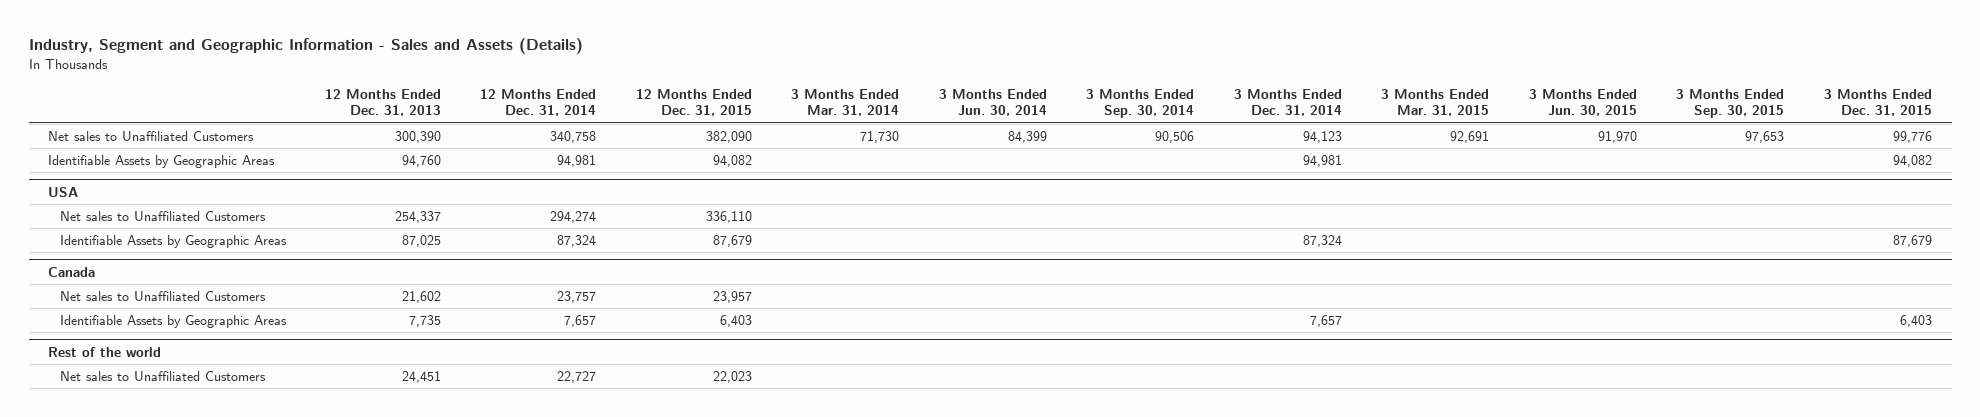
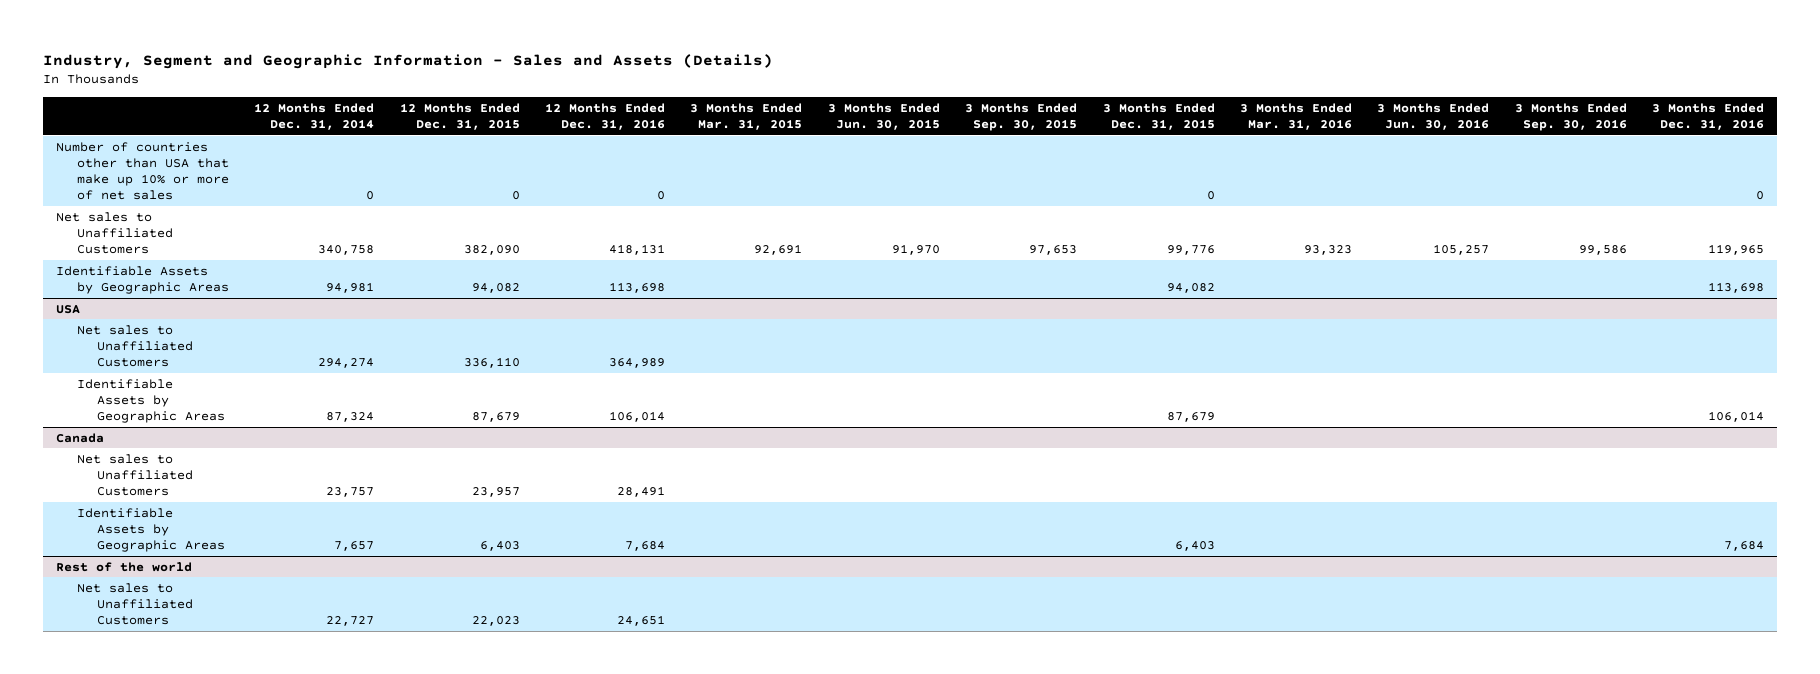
[325,89,442,117] 12 Months Ended Dec. 31, 2013 -> none
[791,89,900,117] 3 Months Ended Mar. 31, 2014 -> none
[938,89,1047,117] 3 Months Ended Jun. 30, 2014 -> none
[1086,89,1195,119] 3 Months Ended Sep. 30, 2014 -> none
[1233,89,1342,117] 3 Months Ended Dec. 31, 2014 -> none
none -> [544,102,665,131] 12 Months Ended Dec. 31, 2016
none -> [1239,102,1352,131] 3 Months Ended Mar. 31, 2016
none -> [1377,102,1490,131] 3 Months Ended Jun. 30, 2016
none -> [1514,102,1627,132] 3 Months Ended Sep. 30, 2016
none -> [1652,102,1765,131] 3 Months Ended Dec. 31, 2016
none -> [56,141,229,201] Number of countries other than USA that make up 10% or more of net sales

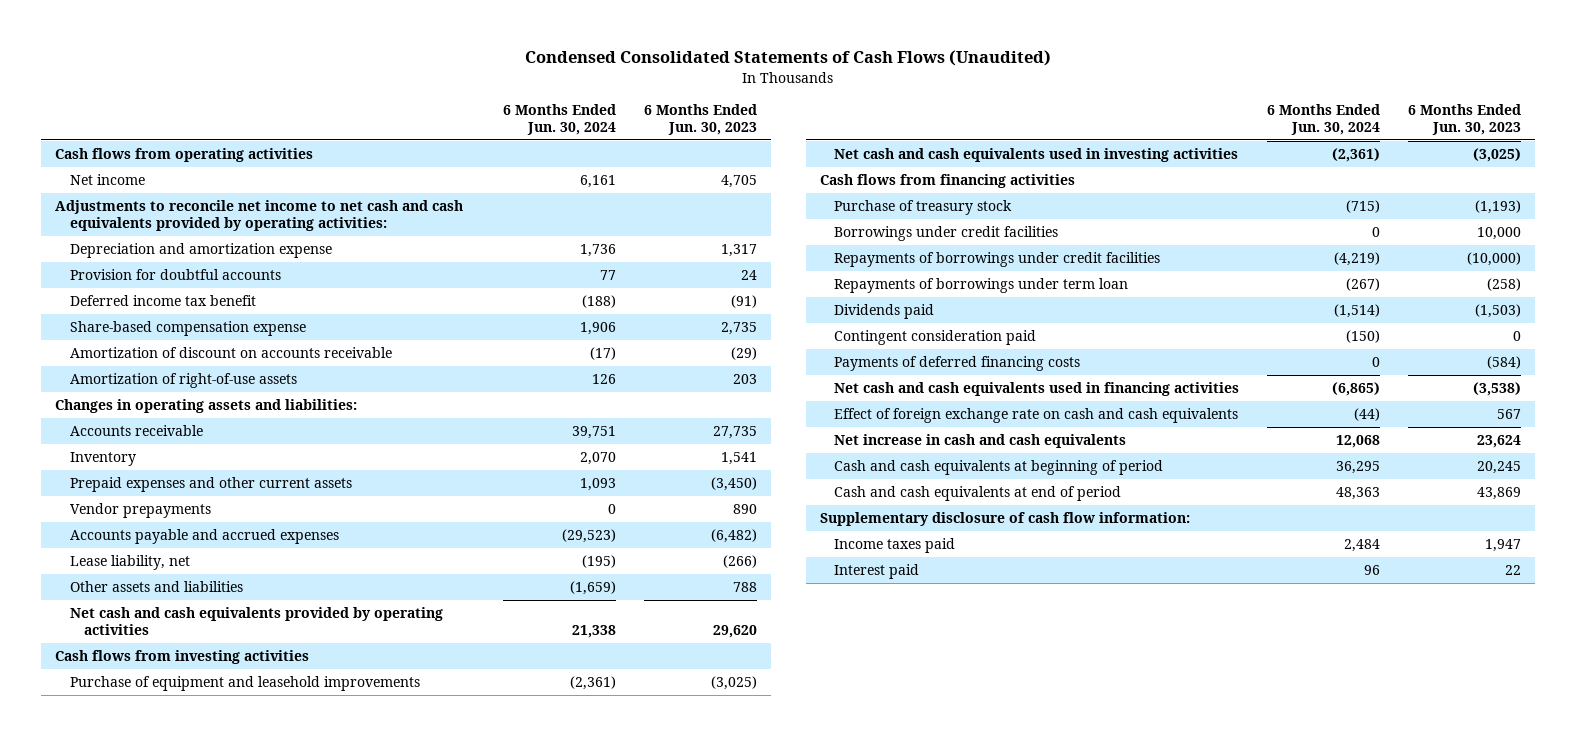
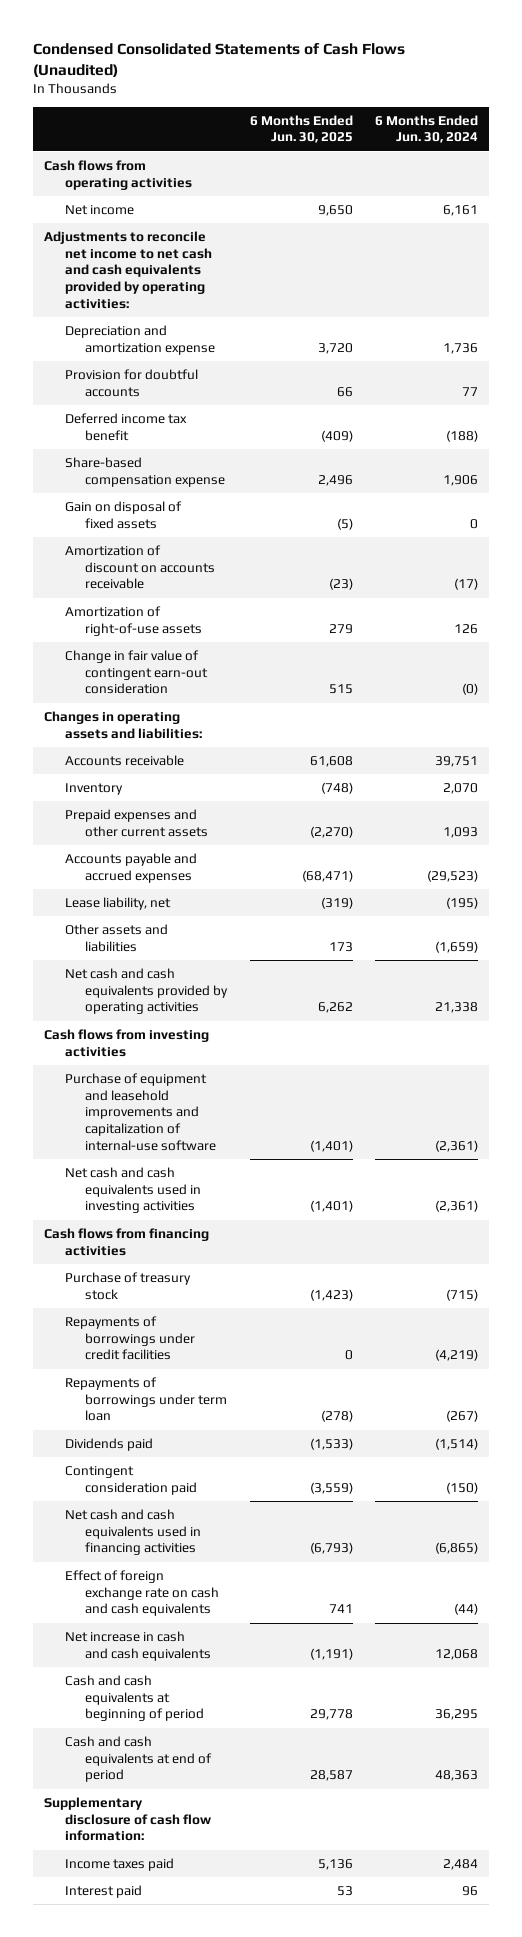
[643,103,757,135] 6 Months Ended Jun. 30, 2023 -> none
none -> [249,114,353,144] 6 Months Ended Jun. 30, 2025
none -> [64,501,182,529] Gain on disposal of fixed assets
none -> [64,650,209,695] Change in fair value of contingent earn-out consideration
[69,503,211,519] Vendor prepayments -> none
[69,676,420,692] Purchase of equipment and leasehold improvements -> [64,1073,217,1151] Purchase of equipment and leasehold improvements and capitalization of internal-use software
[834,226,1059,242] Borrowings under credit facilities -> none
[834,356,1081,372] Payments of deferred financing costs -> none

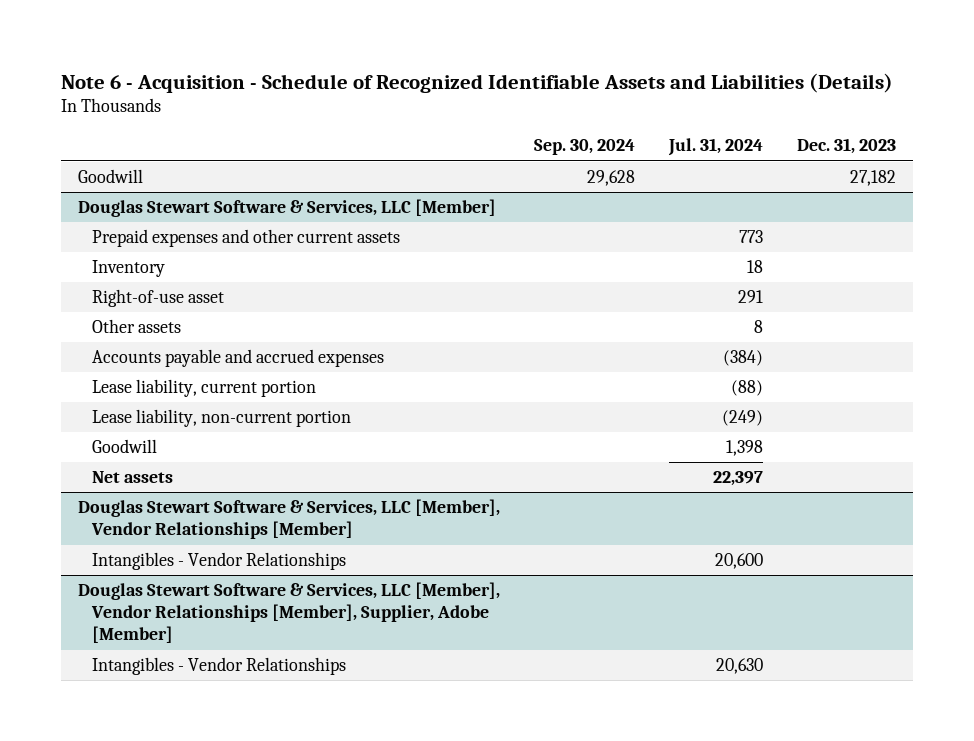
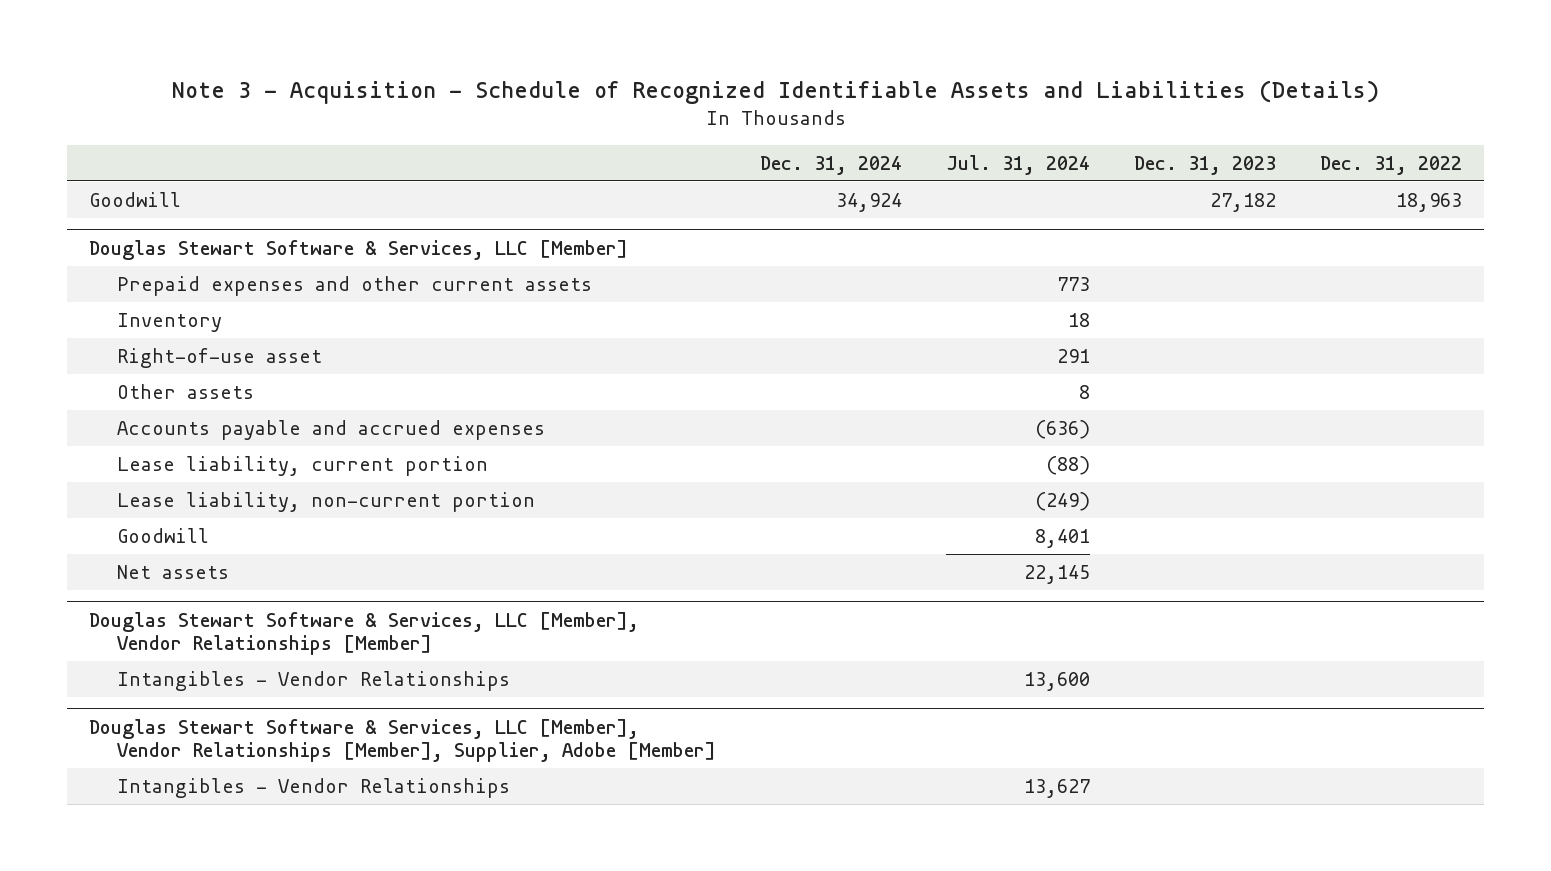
[61,72,894,93] Note 6 - Acquisition - Schedule of Recognized Identifiable Assets and Liabilities (Details) -> [171,79,1379,104] Note 3 - Acquisition - Schedule of Recognized Identifiable Assets and Liabilities (Details)
[534,139,636,156] Sep. 30, 2024 -> none
none -> [760,155,903,175] Dec. 31, 2024
none -> [1320,155,1463,175] Dec. 31, 2022
[723,350,764,367] (384) -> [1035,419,1091,439] (636)
[726,440,764,457] 1,398 -> [1035,528,1091,548] 8,401
[713,471,764,487] 22,397 -> [1024,564,1091,584] 22,145
[715,553,764,570] 20,600 -> [1024,671,1091,691] 13,600
[716,658,764,675] 20,630 -> [1024,778,1091,798] 13,627

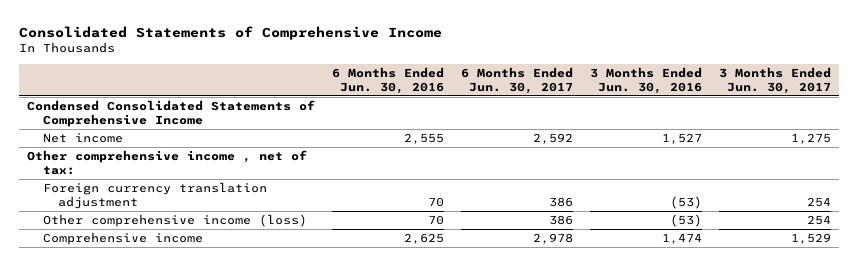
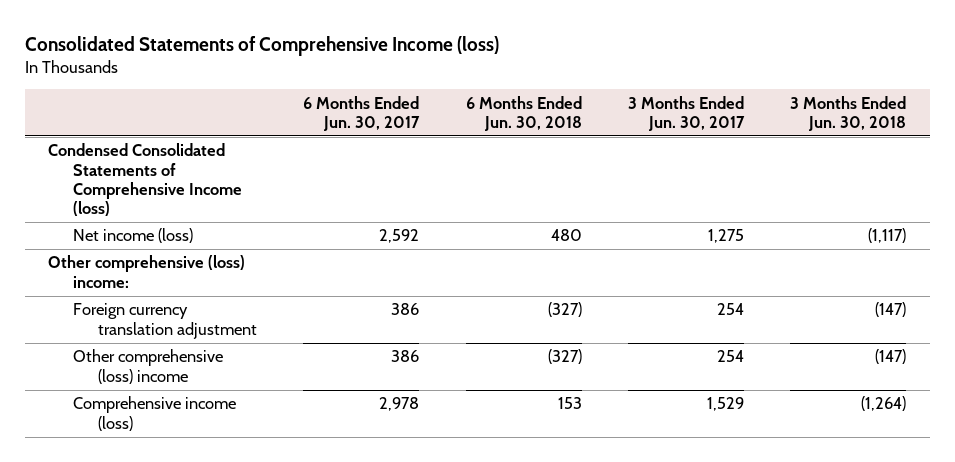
[19,25,443,40] Consolidated Statements of Comprehensive Income -> [25,35,500,56] Consolidated Statements of Comprehensive Income (loss)
[332,66,445,94] 6 Months Ended Jun. 30, 2016 -> none
[589,66,702,94] 3 Months Ended Jun. 30, 2016 -> none
none -> [465,95,582,131] 6 Months Ended Jun. 30, 2018
none -> [790,95,907,131] 3 Months Ended Jun. 30, 2018
[27,100,316,127] Condensed Consolidated Statements of Comprehensive Income -> [48,143,243,217] Condensed Consolidated Statements of Comprehensive Income (loss)
[42,133,123,144] Net income -> [73,228,194,244] Net income (loss)
[27,150,308,175] Other comprehensive income , net of tax: -> [48,255,246,288] Other comprehensive (loss) income:
[42,214,307,228] Other comprehensive income (loss) -> [73,349,224,384] Other comprehensive (loss) income
[42,232,203,246] Comprehensive income -> [73,396,237,431] Comprehensive income (loss)

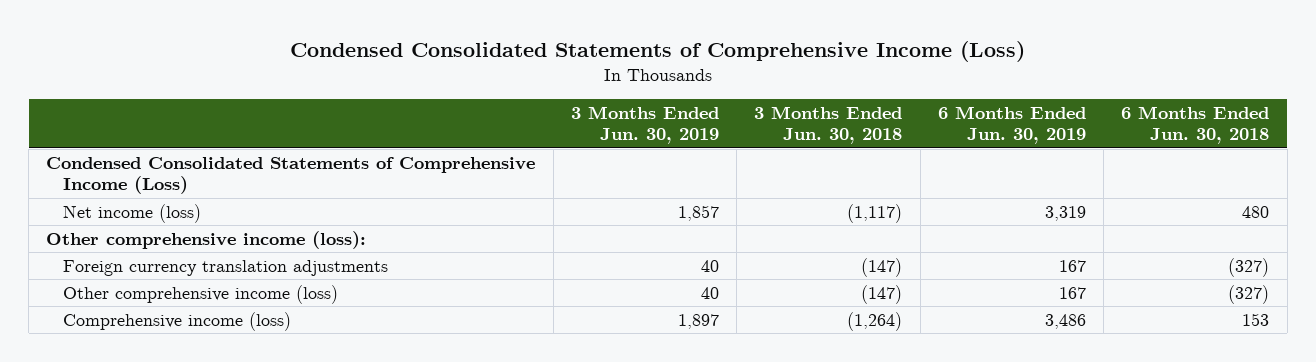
[25,35,500,56] Consolidated Statements of Comprehensive Income (loss) -> [289,40,1025,62] Condensed Consolidated Statements of Comprehensive Income (Loss)
[303,95,421,131] 6 Months Ended Jun. 30, 2017 -> none
[628,95,746,131] 3 Months Ended Jun. 30, 2017 -> none
none -> [570,105,719,145] 3 Months Ended Jun. 30, 2019
none -> [937,105,1086,145] 6 Months Ended Jun. 30, 2019
[48,143,243,217] Condensed Consolidated Statements of Comprehensive Income (loss) -> [46,156,536,195] Condensed Consolidated Statements of Comprehensive Income (Loss)
[48,255,246,288] Other comprehensive (loss) income: -> [46,230,367,249] Other comprehensive income (loss):
[73,303,257,339] Foreign currency translation adjustment -> [63,259,389,276] Foreign currency translation adjustments
[73,349,224,384] Other comprehensive (loss) income -> [63,284,339,304] Other comprehensive income (loss)

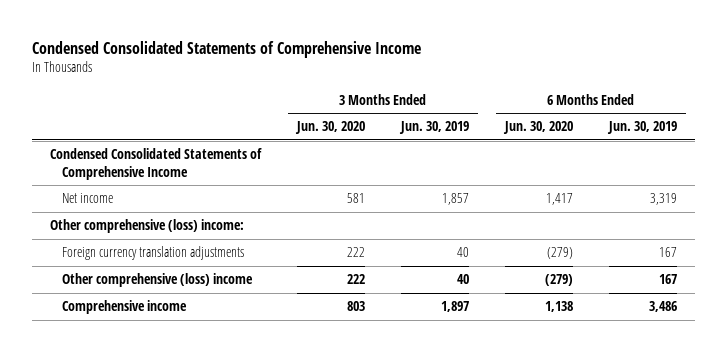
[289,40,1025,62] Condensed Consolidated Statements of Comprehensive Income (Loss) -> [31,40,421,58] Condensed Consolidated Statements of Comprehensive Income
[754,105,903,145] 3 Months Ended Jun. 30, 2018 -> none
[1121,105,1270,145] 6 Months Ended Jun. 30, 2018 -> none
none -> [294,121,365,135] Jun. 30, 2020
none -> [502,121,573,135] Jun. 30, 2020
[46,156,536,195] Condensed Consolidated Statements of Comprehensive Income (Loss) -> [49,148,262,181] Condensed Consolidated Statements of Comprehensive Income
[63,203,202,223] Net income (loss) -> [61,193,113,204] Net income
[46,230,367,249] Other comprehensive income (loss): -> [49,219,244,234] Other comprehensive (loss) income:
[63,284,339,304] Other comprehensive income (loss) -> [61,273,253,288] Other comprehensive (loss) income
[63,311,292,331] Comprehensive income (loss) -> [61,300,187,315] Comprehensive income

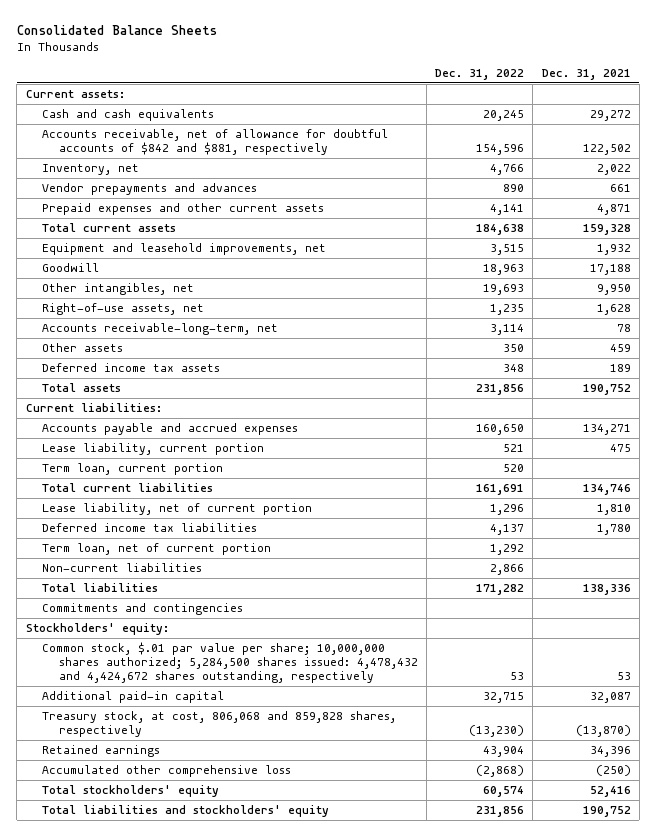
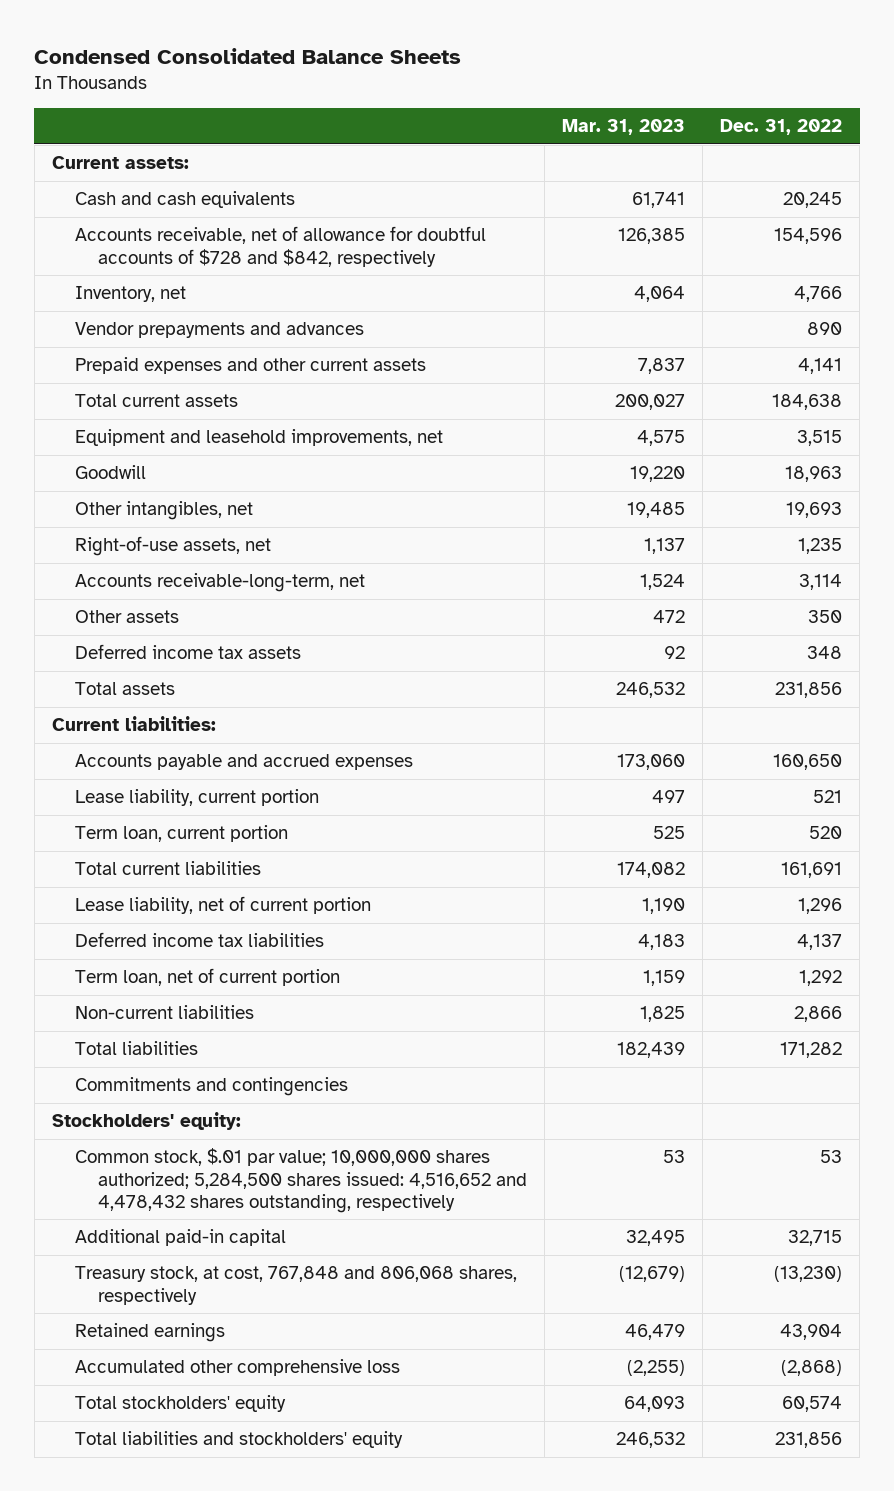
[16,25,217,36] Consolidated Balance Sheets -> [34,47,462,64] Condensed Consolidated Balance Sheets
[541,69,631,81] Dec. 31, 2021 -> none
none -> [561,119,685,136] Mar. 31, 2023
[42,128,389,155] Accounts receivable, net of allowance for doubtful accounts of $842 and $881, respectively -> [74,226,486,267] Accounts receivable, net of allowance for doubtful accounts of $728 and $842, respectively
[42,641,419,683] Common stock, $.01 par value per share; 10,000,000 shares authorized; 5,284,500 shares issued: 4,478,432 and 4,424,672 shares outstanding, respectively -> [74,1148,527,1213] Common stock, $.01 par value; 10,000,000 shares authorized; 5,284,500 shares issued: 4,516,652 and 4,478,432 shares outstanding, respectively
[42,710,397,737] Treasury stock, at cost, 806,068 and 859,828 shares, respectively -> [74,1266,517,1305] Treasury stock, at cost, 767,848 and 806,068 shares, respectively

